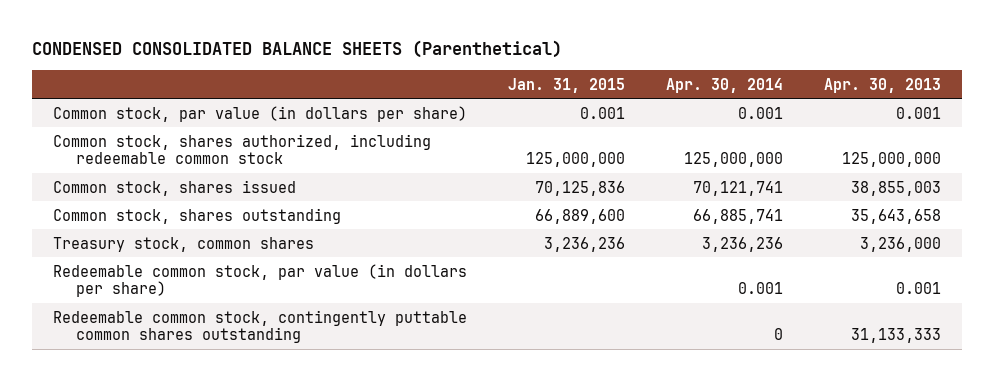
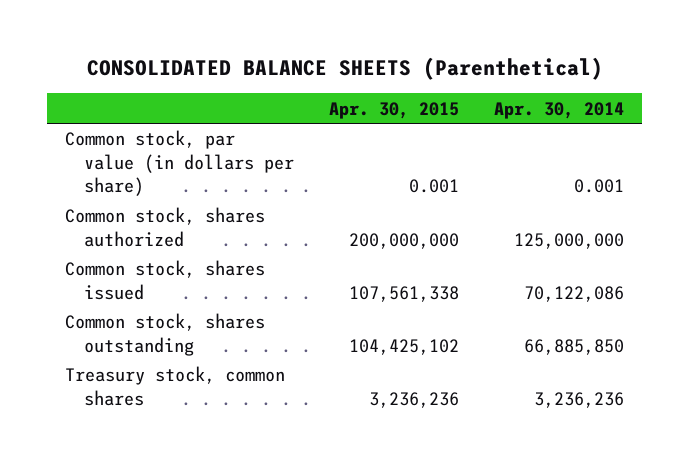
[31,40,562,59] CONDENSED CONSOLIDATED BALANCE SHEETS (Parenthetical) -> [86,57,603,81] CONSOLIDATED BALANCE SHEETS (Parenthetical)
[507,77,625,93] Jan. 31, 2015 -> none
[824,77,942,93] Apr. 30, 2013 -> none
none -> [329,101,460,119] Apr. 30, 2015
[52,133,431,164] Common stock, shares authorized, including redeemable common stock -> [64,207,265,247] Common stock, shares authorized
[693,180,784,196] 70,121,741 -> [524,285,625,302] 70,122,086
[693,208,784,224] 66,885,741 -> [524,338,625,355] 66,885,850
[52,263,467,297] Redeemable common stock, par value (in dollars per share) -> none
[52,309,467,343] Redeemable common stock, contingently puttable common shares outstanding -> none

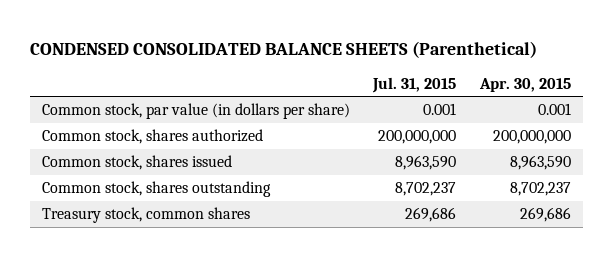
[86,57,603,81] CONSOLIDATED BALANCE SHEETS (Parenthetical) -> [30,40,538,58] CONDENSED CONSOLIDATED BALANCE SHEETS (Parenthetical)
[494,101,625,119] Apr. 30, 2014 -> none
none -> [372,76,457,93] Jul. 31, 2015
[349,285,460,302] 107,561,338 -> [509,155,571,171] 8,963,590
[349,338,460,355] 104,425,102 -> [509,182,571,197] 8,702,237
[369,391,460,408] 3,236,236 -> [519,207,571,223] 269,686

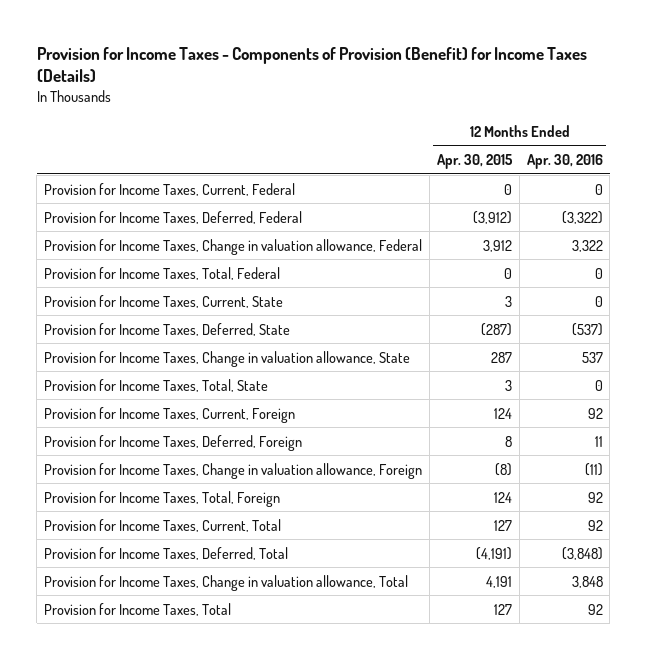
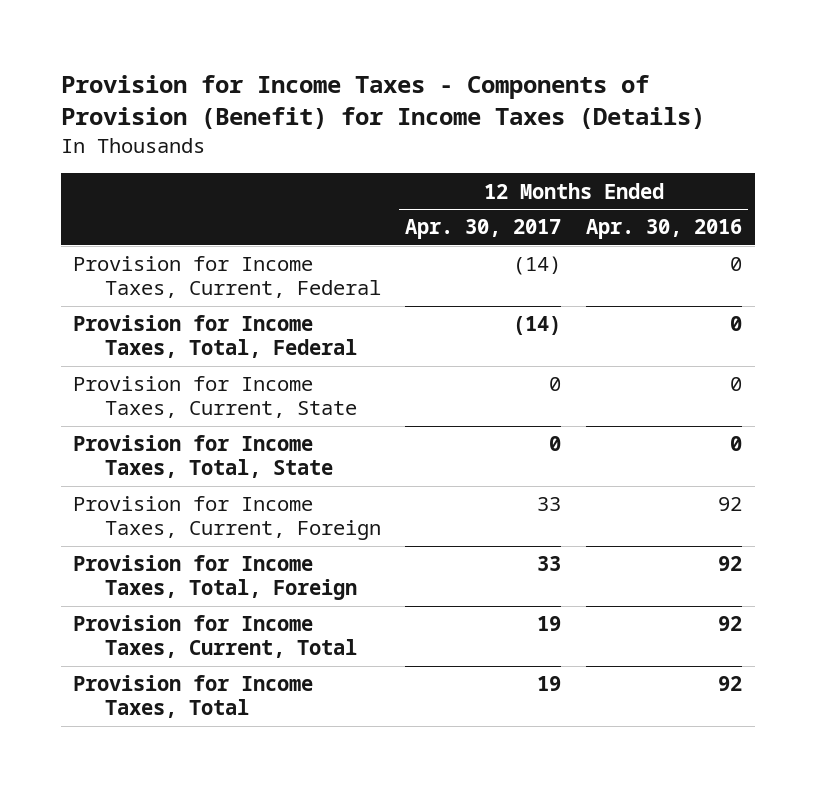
[436,153,513,169] Apr. 30, 2015 -> none
none -> [405,219,562,240] Apr. 30, 2017
[44,210,303,224] Provision for Income Taxes, Deferred, Federal -> none
[44,238,423,255] Provision for Income Taxes, Change in valuation allowance, Federal -> none
[44,322,291,336] Provision for Income Taxes, Deferred, State -> none
[44,350,411,367] Provision for Income Taxes, Change in valuation allowance, State -> none
[44,434,303,451] Provision for Income Taxes, Deferred, Foreign -> none
[44,462,423,479] Provision for Income Taxes, Change in valuation allowance, Foreign -> none
[44,546,289,560] Provision for Income Taxes, Deferred, Total -> none
[44,574,409,591] Provision for Income Taxes, Change in valuation allowance, Total -> none

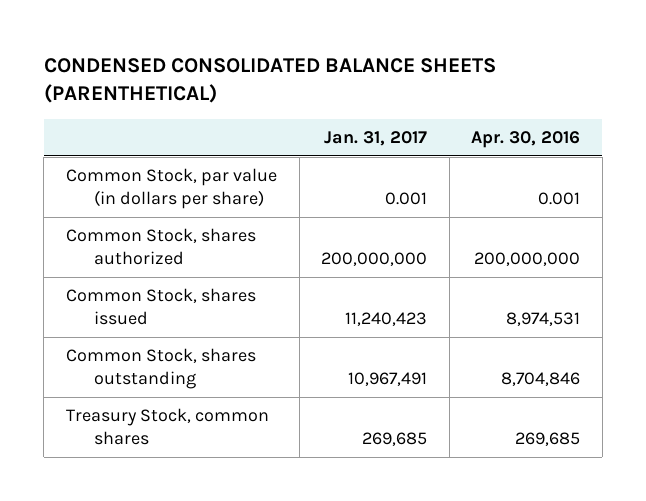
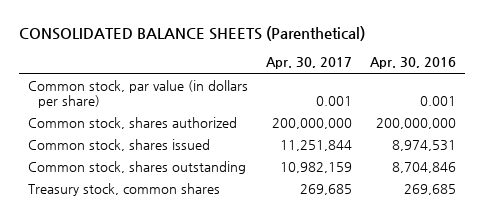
[43,58,496,104] CONDENSED CONSOLIDATED BALANCE SHEETS (PARENTHETICAL) -> [18,26,365,42] CONSOLIDATED BALANCE SHEETS (Parenthetical)
[324,130,428,146] Jan. 31, 2017 -> none
none -> [266,57,353,70] Apr. 30, 2017
[65,168,277,210] Common Stock, par value (in dollars per share) -> [27,79,248,108] Common stock, par value (in dollars per share)
[65,228,256,266] Common Stock, shares authorized -> [27,116,237,129] Common stock, shares authorized
[65,288,256,326] Common Stock, shares issued -> [27,138,210,151] Common stock, shares issued
[65,348,256,390] Common Stock, shares outstanding -> [27,160,246,174] Common stock, shares outstanding
[65,408,269,446] Treasury Stock, common shares -> [27,182,220,196] Treasury stock, common shares

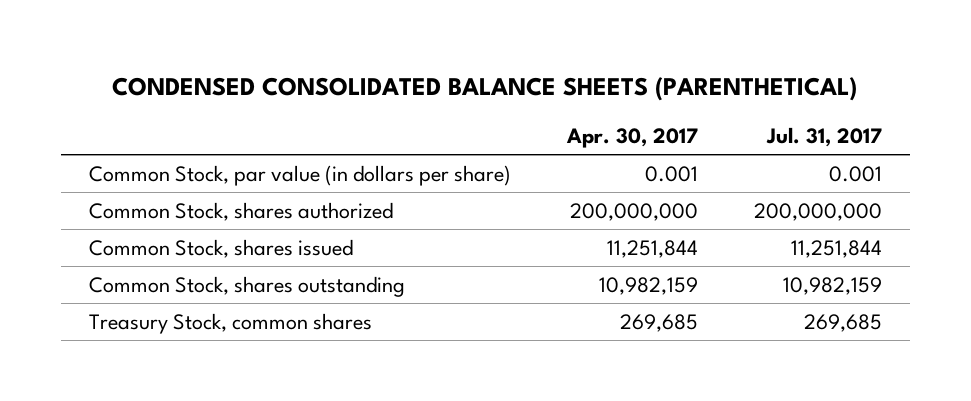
[18,26,365,42] CONSOLIDATED BALANCE SHEETS (Parenthetical) -> [112,77,858,102] CONDENSED CONSOLIDATED BALANCE SHEETS (PARENTHETICAL)
[370,57,457,70] Apr. 30, 2016 -> none
none -> [765,127,882,148] Jul. 31, 2017
[27,79,248,108] Common stock, par value (in dollars per share) -> [89,164,512,186] Common Stock, par value (in dollars per share)
[27,116,237,129] Common stock, shares authorized -> [89,201,394,221] Common Stock, shares authorized
[27,138,210,151] Common stock, shares issued -> [89,238,354,258] Common Stock, shares issued
[27,160,246,174] Common stock, shares outstanding -> [89,275,406,297] Common Stock, shares outstanding
[27,182,220,196] Treasury stock, common shares -> [89,312,373,334] Treasury Stock, common shares

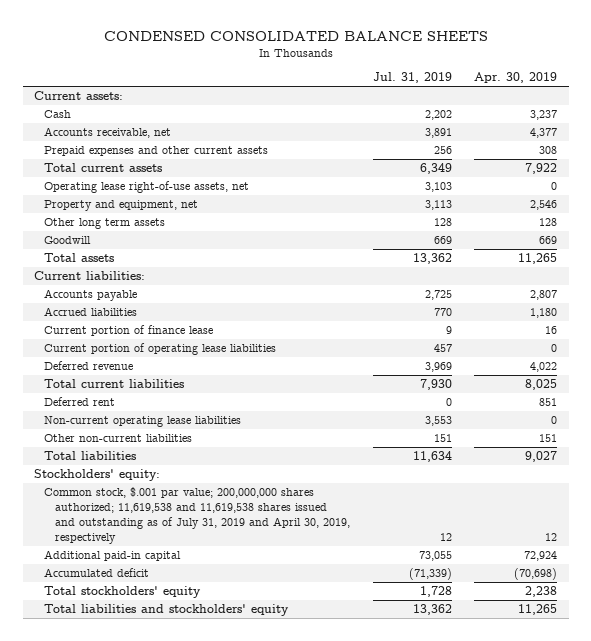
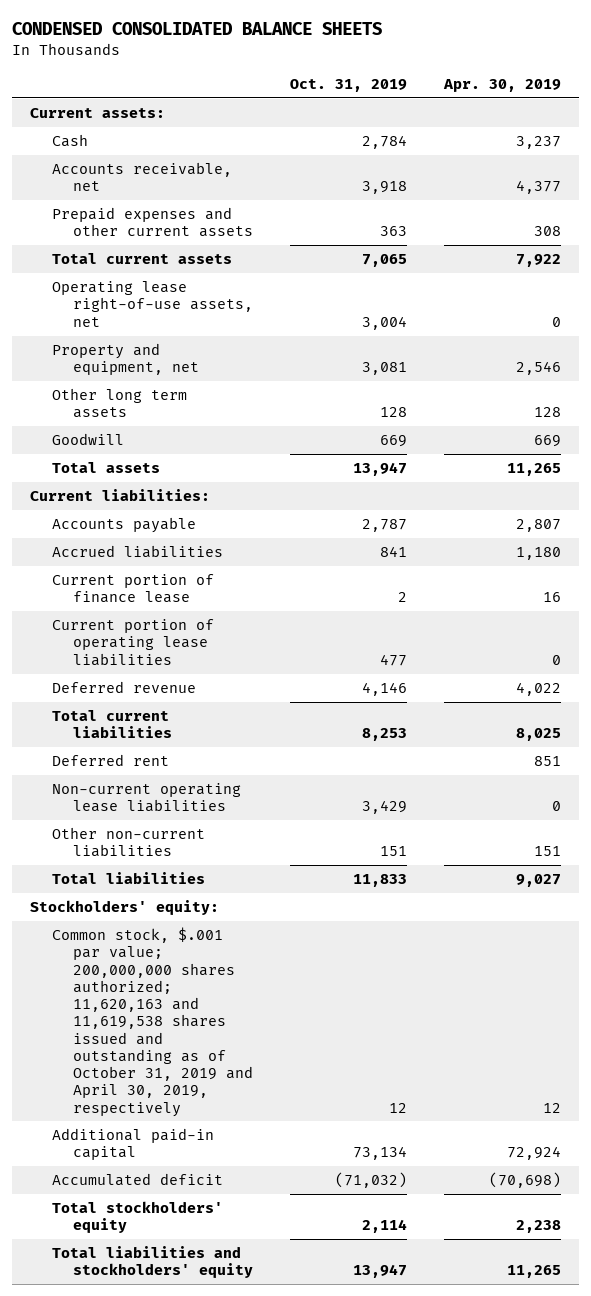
[372,72,452,84] Jul. 31, 2019 -> none
none -> [289,78,407,92] Oct. 31, 2019
[44,487,350,545] Common stock, $.001 par value; 200,000,000 shares authorized; 11,619,538 and 11,619,538 shares issued and outstanding as of July 31, 2019 and April 30, 2019, respectively -> [51,927,254,1117] Common stock, $.001 par value; 200,000,000 shares authorized; 11,620,163 and 11,619,538 shares issued and outstanding as of October 31, 2019 and April 30, 2019, respectively

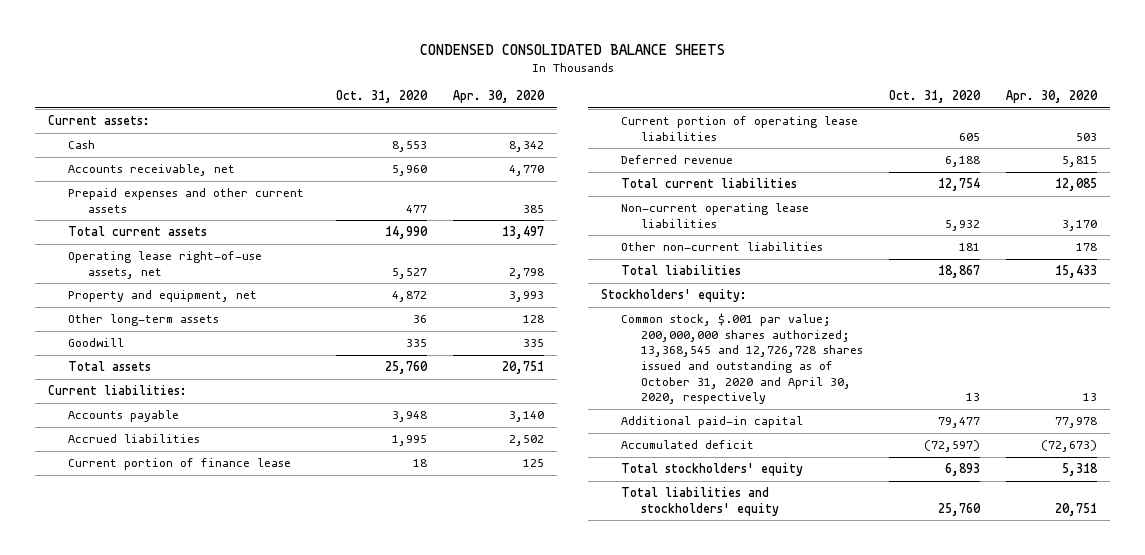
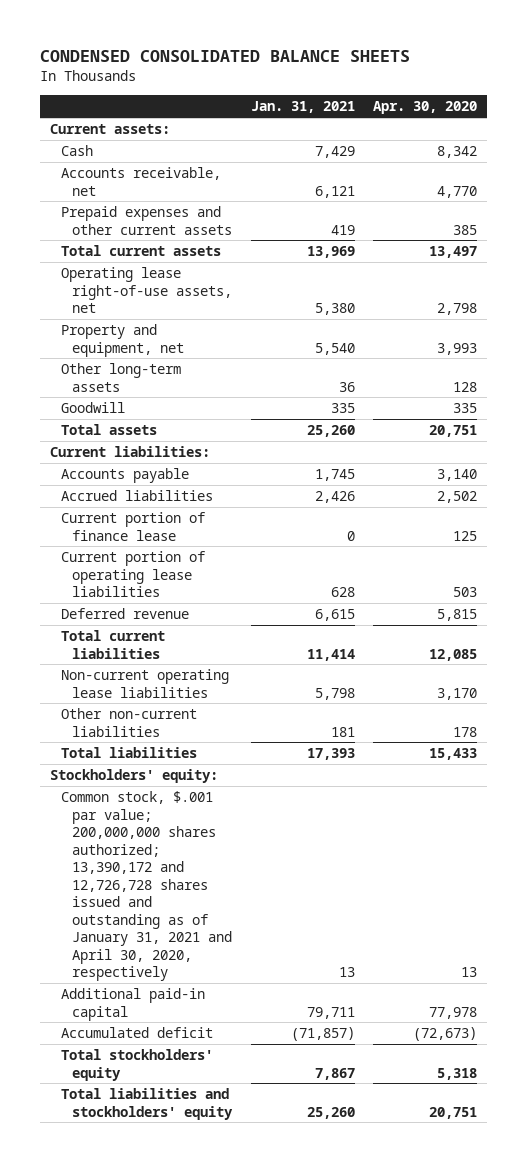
[335,90,428,104] Oct. 31, 2020 -> none
none -> [250,101,355,114] Jan. 31, 2021
[620,313,863,405] Common stock, $.001 par value; 200,000,000 shares authorized; 13,368,545 and 12,726,728 shares issued and outstanding as of October 31, 2020 and April 30, 2020, respectively -> [60,790,232,982] Common stock, $.001 par value; 200,000,000 shares authorized; 13,390,172 and 12,726,728 shares issued and outstanding as of January 31, 2021 and April 30, 2020, respectively

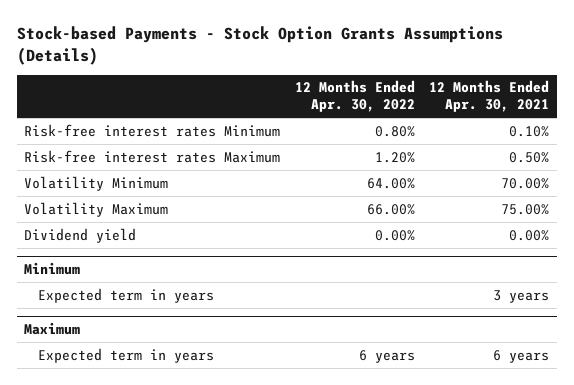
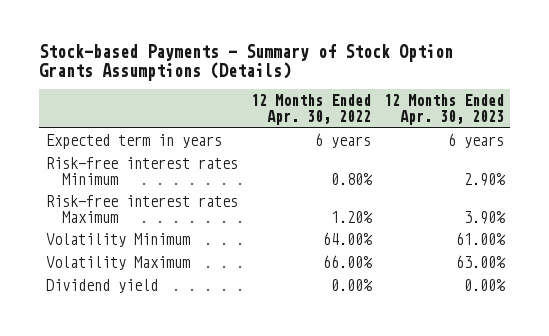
[17,25,504,65] Stock-based Payments - Stock Option Grants Assumptions (Details) -> [39,44,454,82] Stock-based Payments - Summary of Stock Option Grants Assumptions (Details)
[429,80,550,113] 12 Months Ended Apr. 30, 2021 -> none
none -> [383,94,504,125] 12 Months Ended Apr. 30, 2023
none -> [45,134,222,150] Expected term in years
[24,262,81,276] Minimum -> none
[37,287,214,303] Expected term in years -> none
[24,322,81,336] Maximum -> none
[37,347,214,363] Expected term in years -> none

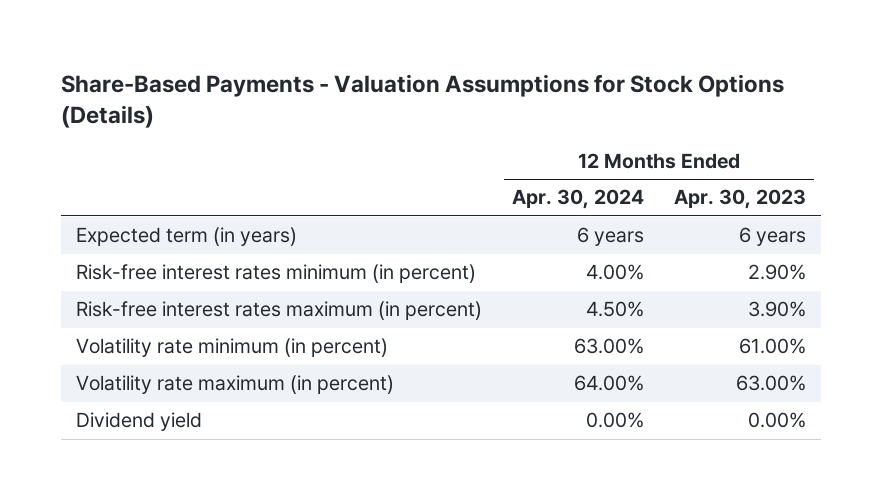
[39,44,454,82] Stock-based Payments - Summary of Stock Option Grants Assumptions (Details) -> [60,73,784,128] Share-Based Payments - Valuation Assumptions for Stock Options (Details)
[250,94,371,125] 12 Months Ended Apr. 30, 2022 -> none
none -> [511,189,644,210] Apr. 30, 2024
[45,134,222,150] Expected term in years -> [75,227,297,247] Expected term (in years)
[45,157,238,185] Risk-free interest rates Minimum -> [75,264,476,284] Risk-free interest rates minimum (in percent)
[45,195,238,223] Risk-free interest rates Maximum -> [75,301,482,321] Risk-free interest rates maximum (in percent)
[45,233,190,248] Volatility Minimum -> [75,338,388,358] Volatility rate minimum (in percent)
[45,256,190,271] Volatility Maximum -> [75,375,394,395] Volatility rate maximum (in percent)

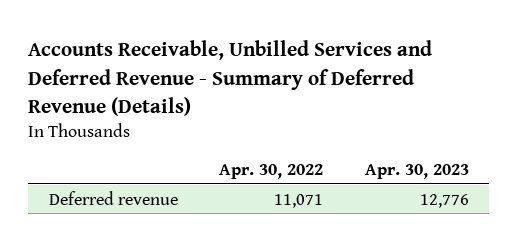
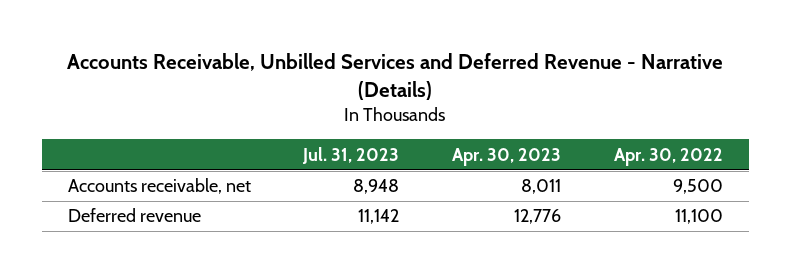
[27,40,432,116] Accounts Receivable, Unbilled Services and Deferred Revenue - Summary of Deferred Revenue (Details) -> [67,53,724,101] Accounts Receivable, Unbilled Services and Deferred Revenue - Narrative (Details)
none -> [302,146,400,164] Jul. 31, 2023
none -> [67,178,251,195] Accounts receivable, net
[274,193,324,208] 11,071 -> [674,209,723,225] 11,100

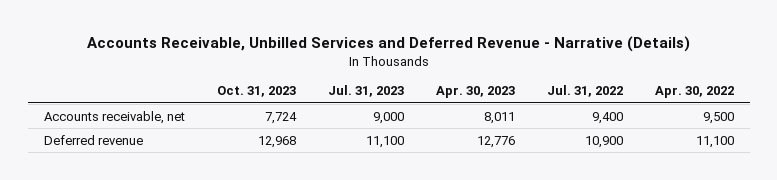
none -> [216,86,296,98] Oct. 31, 2023
none -> [546,85,623,98] Jul. 31, 2022
[353,179,400,195] 8,948 -> [372,111,404,124] 9,000
[358,209,400,225] 11,142 -> [365,135,404,148] 11,100

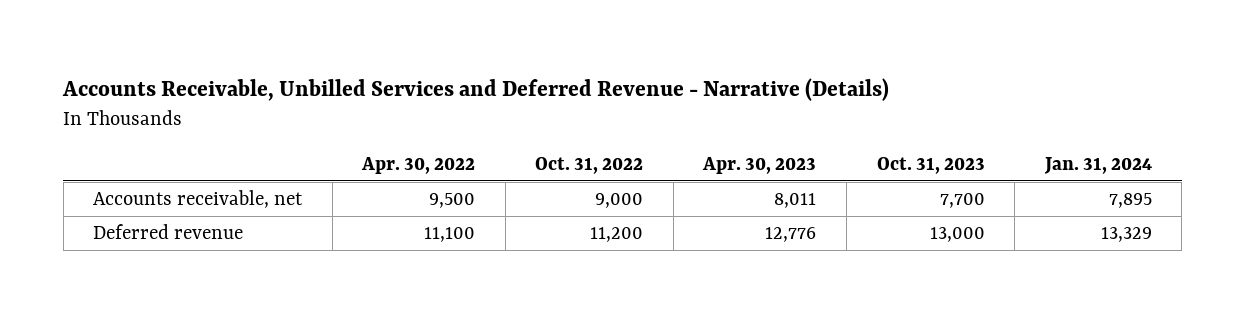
[327,85,404,98] Jul. 31, 2023 -> none
[546,85,623,98] Jul. 31, 2022 -> none
none -> [535,156,644,174] Oct. 31, 2022
none -> [1043,156,1152,174] Jan. 31, 2024
[264,111,297,124] 7,724 -> [939,193,985,209] 7,700
[257,135,296,148] 12,968 -> [929,227,985,243] 13,000

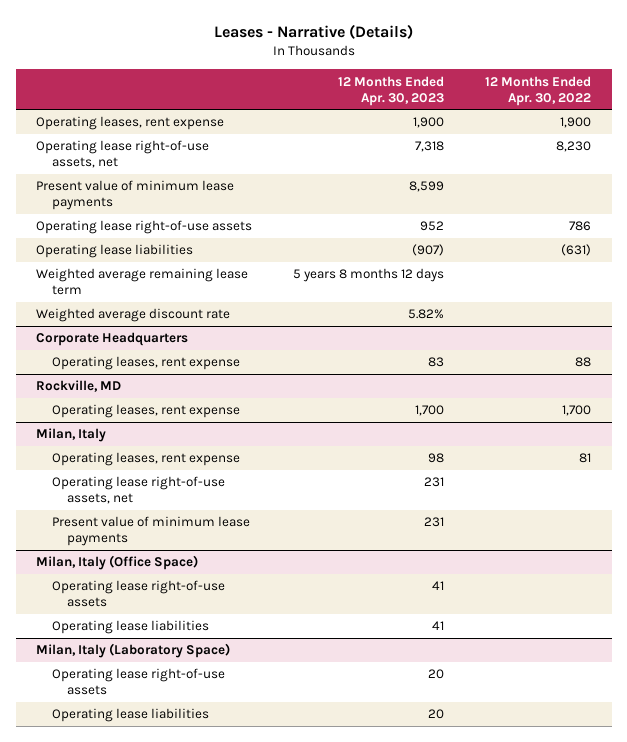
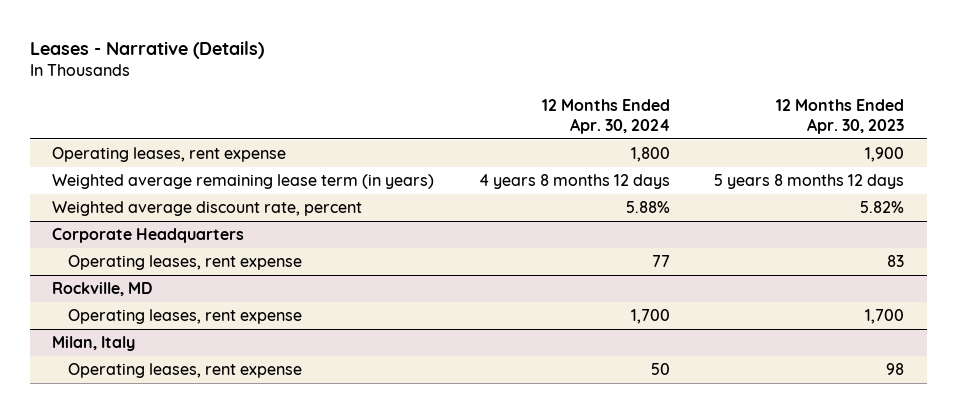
[485,75,592,106] 12 Months Ended Apr. 30, 2022 -> none
none -> [541,98,670,134] 12 Months Ended Apr. 30, 2024
[36,140,210,169] Operating lease right-of-use assets, net -> none
[36,180,235,211] Present value of minimum lease payments -> none
[36,220,253,235] Operating lease right-of-use assets -> none
[36,244,194,259] Operating lease liabilities -> none
[36,268,249,296] Weighted average remaining lease term -> [52,173,435,189] Weighted average remaining lease term (in years)
[36,308,231,323] Weighted average discount rate -> [52,200,363,216] Weighted average discount rate, percent
[51,476,225,505] Operating lease right-of-use assets, net -> none
[51,516,250,547] Present value of minimum lease payments -> none
[36,555,199,571] Milan, Italy (Office Space) -> none
[51,580,225,608] Operating lease right-of-use assets -> none
[51,620,209,635] Operating lease liabilities -> none
[36,643,231,659] Milan, Italy (Laboratory Space) -> none
[51,668,225,696] Operating lease right-of-use assets -> none
[51,708,209,723] Operating lease liabilities -> none

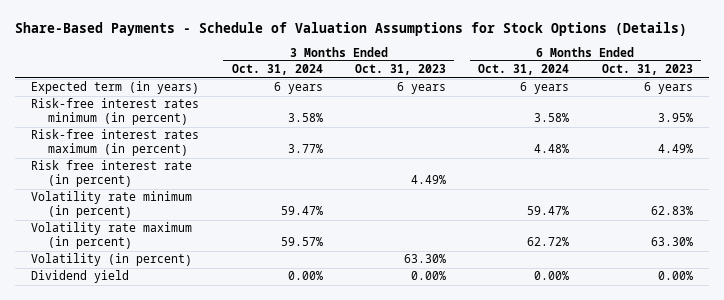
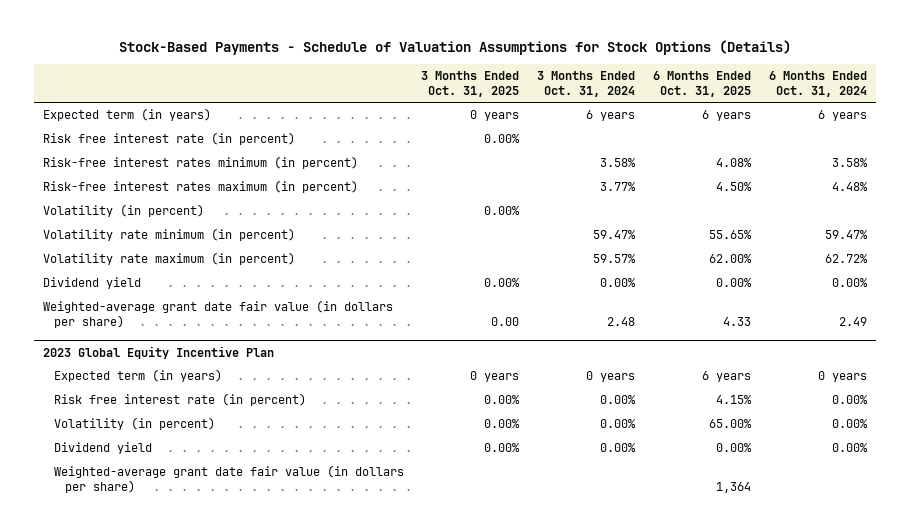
[15,21,688,36] Share-Based Payments - Schedule of Valuation Assumptions for Stock Options (Details) -> [118,40,791,56] Stock-Based Payments - Schedule of Valuation Assumptions for Stock Options (Details)
[354,64,446,76] Oct. 31, 2023 -> none
[601,64,693,76] Oct. 31, 2023 -> none
none -> [421,71,520,97] 3 Months Ended Oct. 31, 2025
none -> [652,71,751,97] 6 Months Ended Oct. 31, 2025
[31,160,193,188] Risk free interest rate (in percent) -> [42,132,295,146] Risk free interest rate (in percent)
[31,253,193,267] Volatility (in percent) -> [42,204,204,218] Volatility (in percent)
none -> [42,300,393,328] Weighted-average grant date fair value (in dollars per share)
none -> [42,345,274,359] 2023 Global Equity Incentive Plan
none -> [53,369,222,383] Expected term (in years)
none -> [53,393,306,407] Risk free interest rate (in percent)
none -> [53,417,215,431] Volatility (in percent)
none -> [53,442,152,455] Dividend yield
none -> [53,465,404,493] Weighted-average grant date fair value (in dollars per share)

